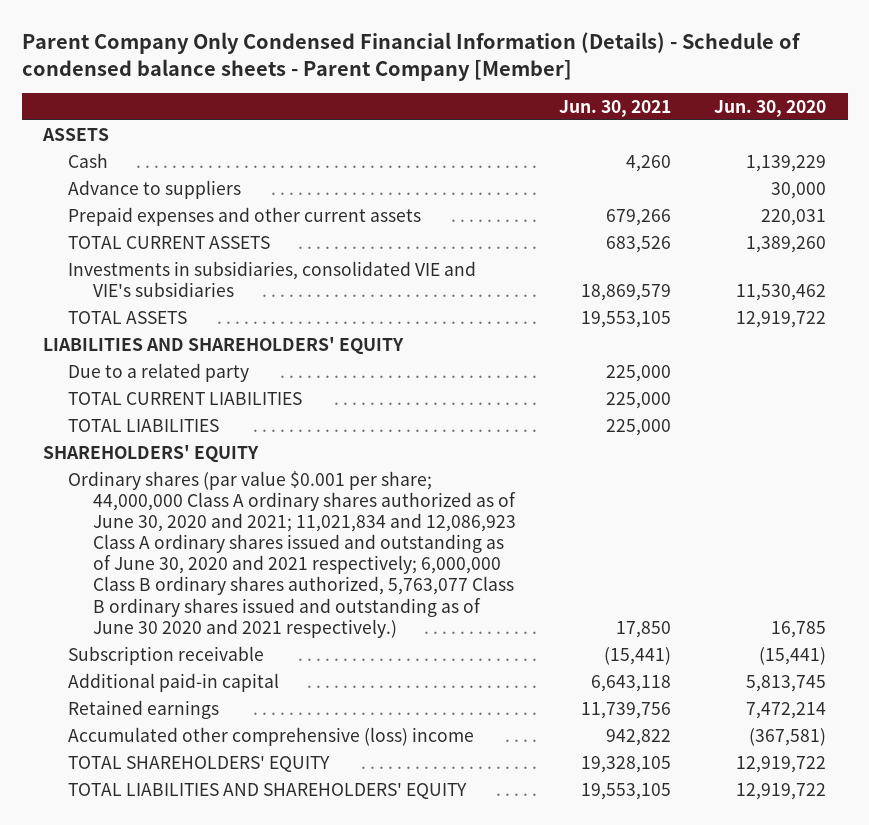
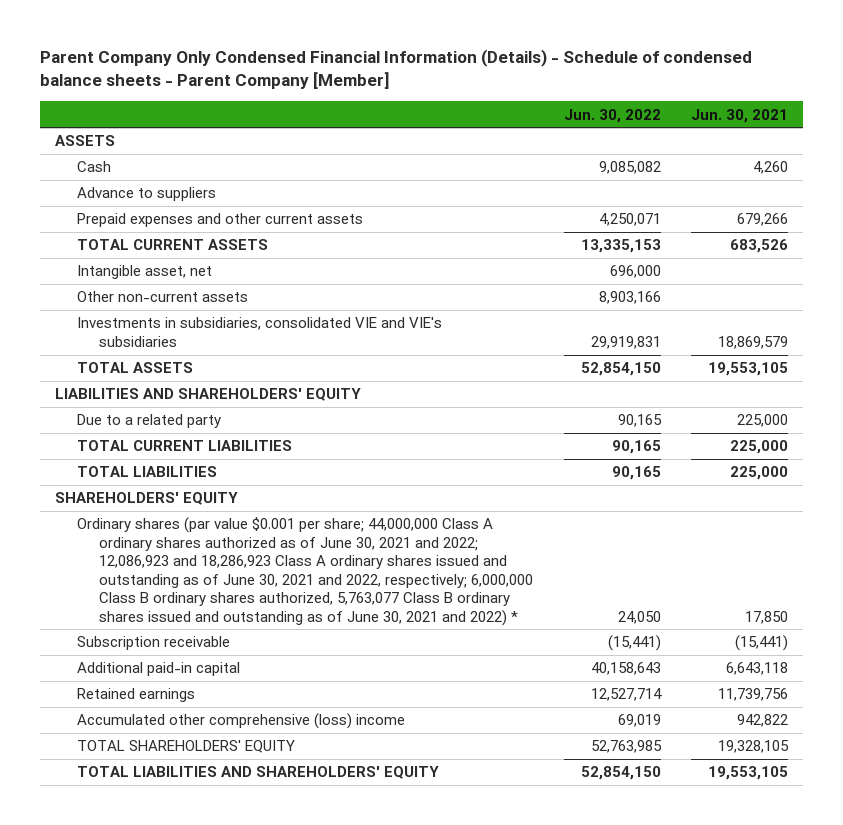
[714,99,827,117] Jun. 30, 2020 -> none
none -> [563,108,661,123] Jun. 30, 2022
none -> [77,265,213,280] Intangible asset, net
none -> [77,291,249,303] Other non-current assets
[67,470,516,638] Ordinary shares (par value $0.001 per share; 44,000,000 Class A ordinary shares authorized as of June 30, 2020 and 2021; 11,021,834 and 12,086,923 Class A ordinary shares issued and outstanding as of June 30, 2020 and 2021 respectively; 6,000,000 Class B ordinary shares authorized, 5,763,077 Class B ordinary shares issued and outstanding as of June 30 2020 and 2021 respectively.) -> [77,517,534,626] Ordinary shares (par value $0.001 per share; 44,000,000 Class A ordinary shares authorized as of June 30, 2021 and 2022; 12,086,923 and 18,286,923 Class A ordinary shares issued and outstanding as of June 30, 2021 and 2022, respectively; 6,000,000 Class B ordinary shares authorized, 5,763,077 Class B ordinary shares issued and outstanding as of June 30, 2021 and 2022) *

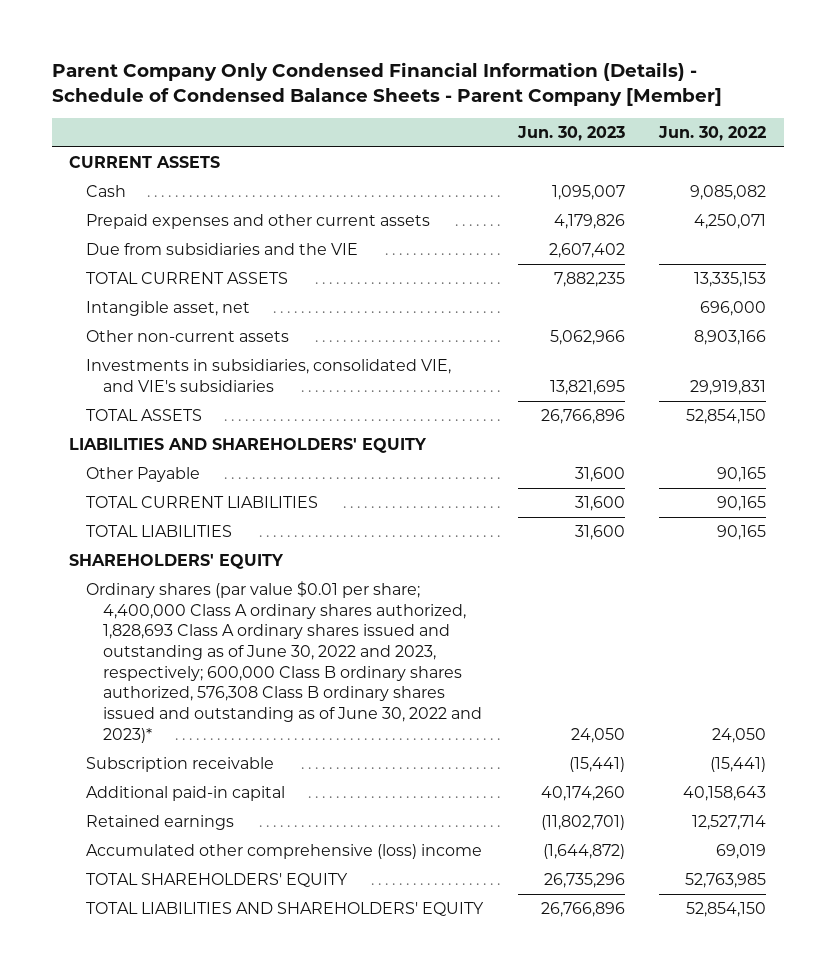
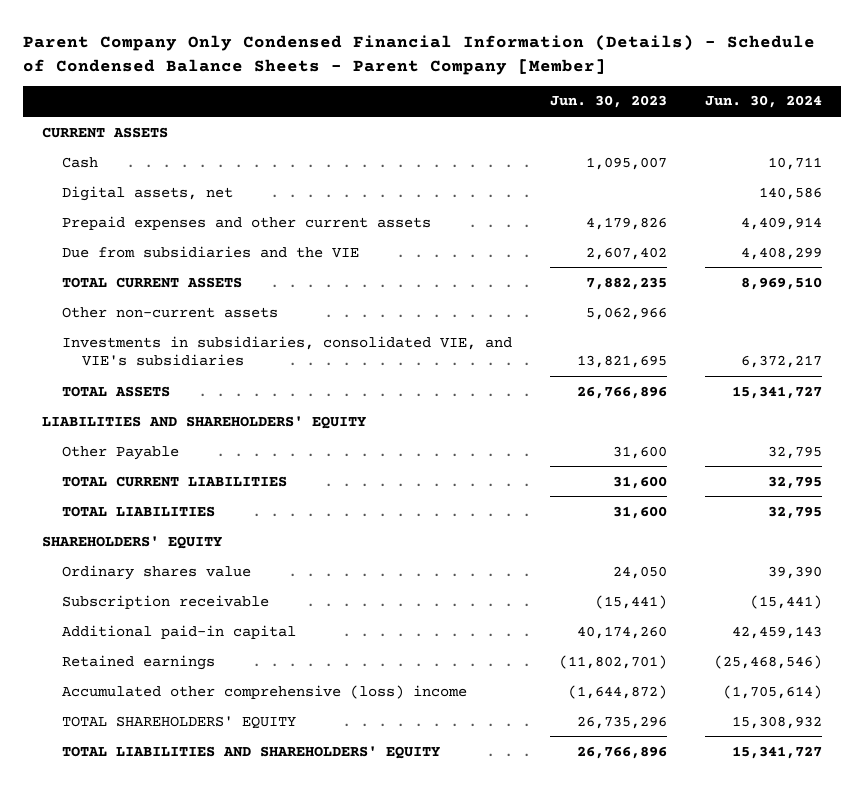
[658,126,767,142] Jun. 30, 2022 -> none
none -> [704,95,822,109] Jun. 30, 2024
none -> [62,185,234,201] Digital assets, net
[85,301,250,317] Intangible asset, net -> none
[85,581,482,743] Ordinary shares (par value $0.01 per share; 4,400,000 Class A ordinary shares authorized, 1,828,693 Class A ordinary shares issued and outstanding as of June 30, 2022 and 2023, respectively; 600,000 Class B ordinary shares authorized, 576,308 Class B ordinary shares issued and outstanding as of June 30, 2022 and 2023)* -> [62,564,252,580] Ordinary shares value

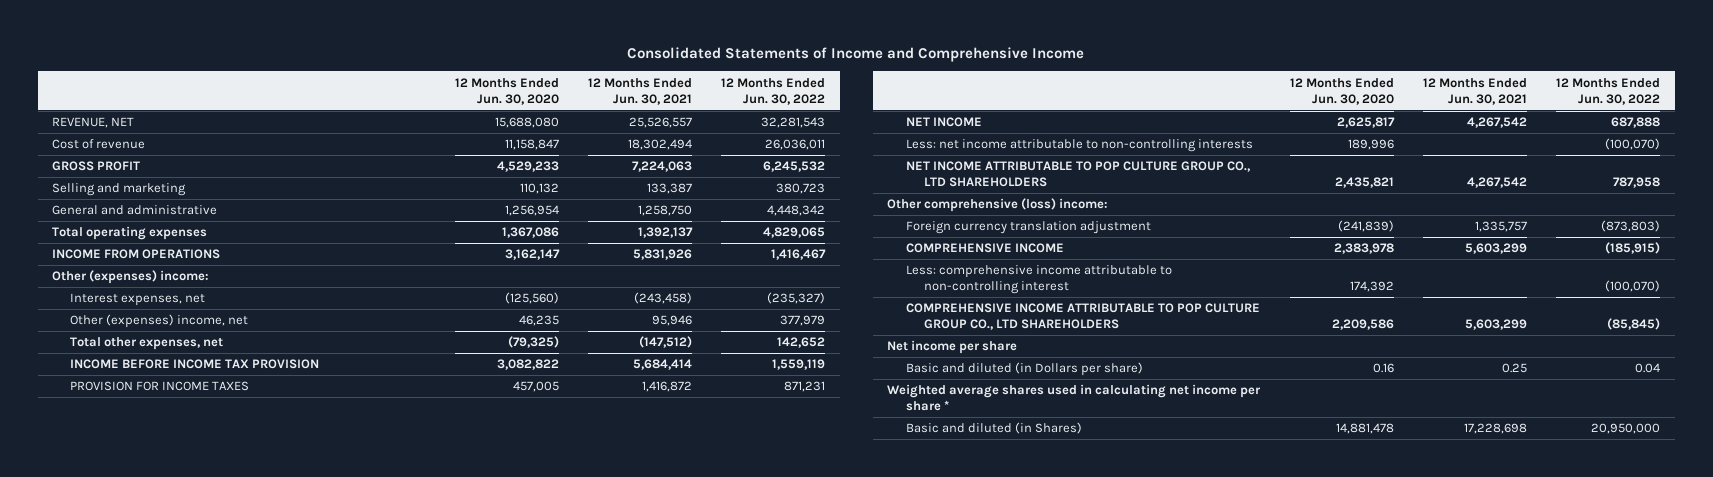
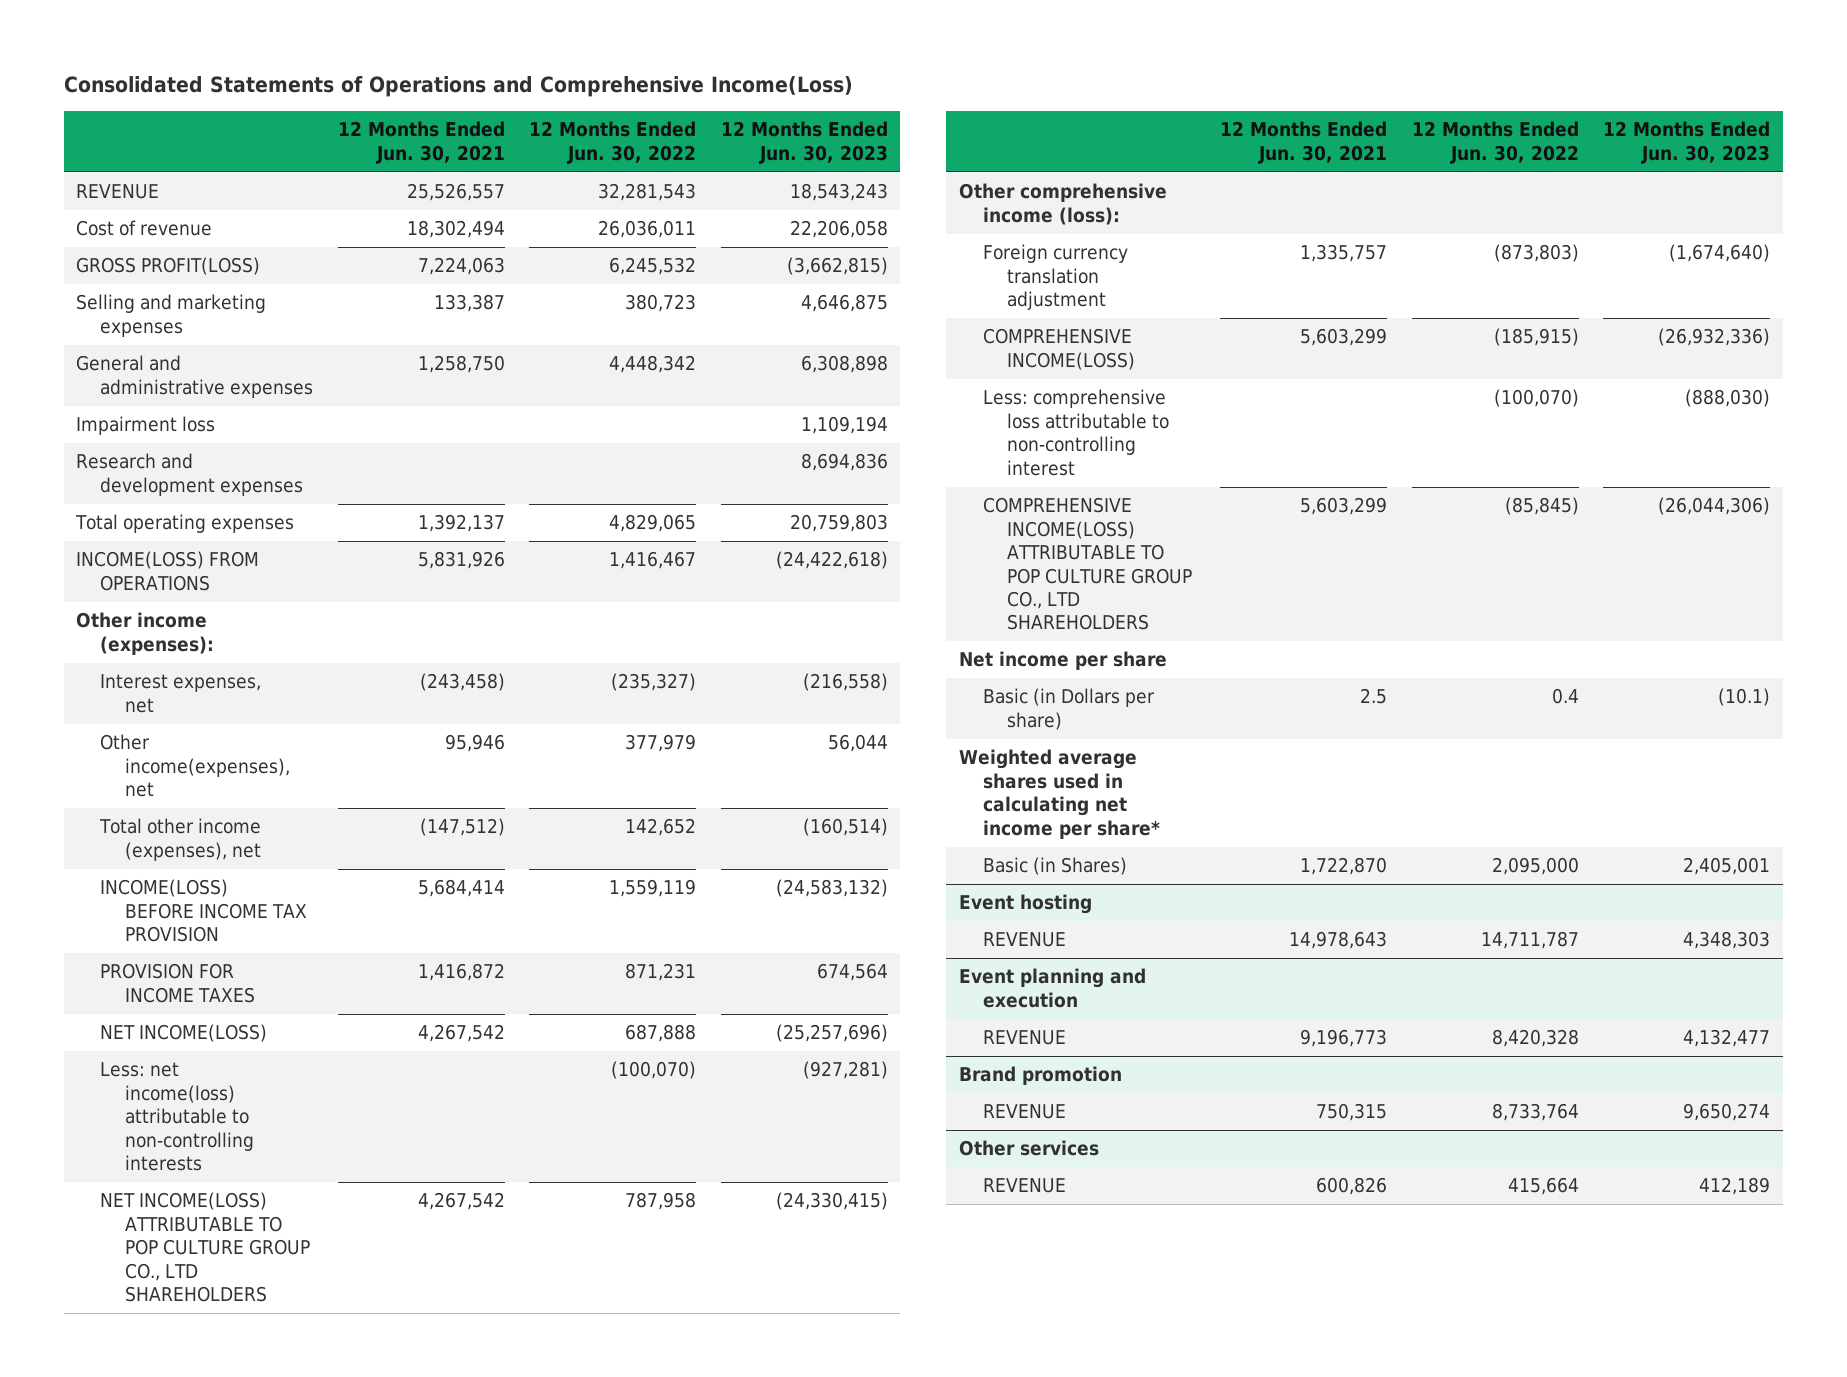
[627,47,1085,63] Consolidated Statements of Income and Comprehensive Income -> [63,76,853,98] Consolidated Statements of Operations and Comprehensive Income(Loss)
[454,77,559,105] 12 Months Ended Jun. 30, 2020 -> none
none -> [720,121,888,164] 12 Months Ended Jun. 30, 2023
[52,117,135,129] REVENUE, NET -> [76,184,160,200] REVENUE
[52,161,141,172] GROSS PROFIT -> [76,257,261,276] GROSS PROFIT(LOSS)
[52,183,187,197] Selling and marketing -> [76,294,267,337] Selling and marketing expenses
[52,205,218,216] General and administrative -> [76,355,314,398] General and administrative expenses
none -> [76,416,216,436] Impairment loss
none -> [76,453,304,496] Research and development expenses
[52,249,221,260] INCOME FROM OPERATIONS -> [76,551,260,591] INCOME(LOSS) FROM OPERATIONS
[52,270,210,285] Other (expenses) income: -> [76,612,215,655] Other income (expenses):
[70,314,249,329] Other (expenses) income, net -> [100,734,290,798] Other income(expenses), net
[70,337,224,351] Total other expenses, net -> [99,818,262,861] Total other income (expenses), net
[70,359,320,370] INCOME BEFORE INCOME TAX PROVISION -> [100,879,307,943] INCOME(LOSS) BEFORE INCOME TAX PROVISION
[905,117,982,128] NET INCOME -> [100,1024,268,1043] NET INCOME(LOSS)
[905,139,1253,153] Less: net income attributable to non-controlling interests -> [100,1062,254,1171] Less: net income(loss) attributable to non-controlling interests
[905,161,1250,188] NET INCOME ATTRIBUTABLE TO POP CULTURE GROUP CO., LTD SHAREHOLDERS -> [100,1192,310,1302] NET INCOME(LOSS) ATTRIBUTABLE TO POP CULTURE GROUP CO., LTD SHAREHOLDERS
[887,198,1109,213] Other comprehensive (loss) income: -> [958,183,1167,225] Other comprehensive income (loss):
[905,243,1064,254] COMPREHENSIVE INCOME -> [982,328,1136,370] COMPREHENSIVE INCOME(LOSS)
[905,265,1172,295] Less: comprehensive income attributable to non-controlling interest -> [982,389,1170,476] Less: comprehensive loss attributable to non-controlling interest
[905,303,1260,331] COMPREHENSIVE INCOME ATTRIBUTABLE TO POP CULTURE GROUP CO., LTD SHAREHOLDERS -> [982,497,1193,631] COMPREHENSIVE INCOME(LOSS) ATTRIBUTABLE TO POP CULTURE GROUP CO., LTD SHAREHOLDERS
[905,362,1143,377] Basic and diluted (in Dollars per share) -> [982,688,1155,730] Basic (in Dollars per share)
[1502,363,1528,374] 0.25 -> [1360,688,1388,705] 2.5
[1635,363,1661,374] 0.04 -> [1551,688,1579,705] 0.4
[887,384,1262,412] Weighted average shares used in calculating net income per share * -> [958,749,1160,839] Weighted average shares used in calculating net income per share*
[905,422,1082,435] Basic and diluted (in Shares) -> [982,857,1127,876] Basic (in Shares)
[1464,423,1528,435] 17,228,698 -> [1300,857,1388,876] 1,722,870
[1591,423,1661,435] 20,950,000 -> [1491,857,1579,876] 2,095,000
none -> [958,894,1092,915] Event hosting
none -> [982,932,1066,948] REVENUE
none -> [958,968,1146,1008] Event planning and execution
none -> [982,1030,1066,1046] REVENUE
none -> [958,1066,1122,1086] Brand promotion
none -> [982,1104,1066,1120] REVENUE
none -> [958,1140,1099,1157] Other services
none -> [982,1178,1066,1194] REVENUE

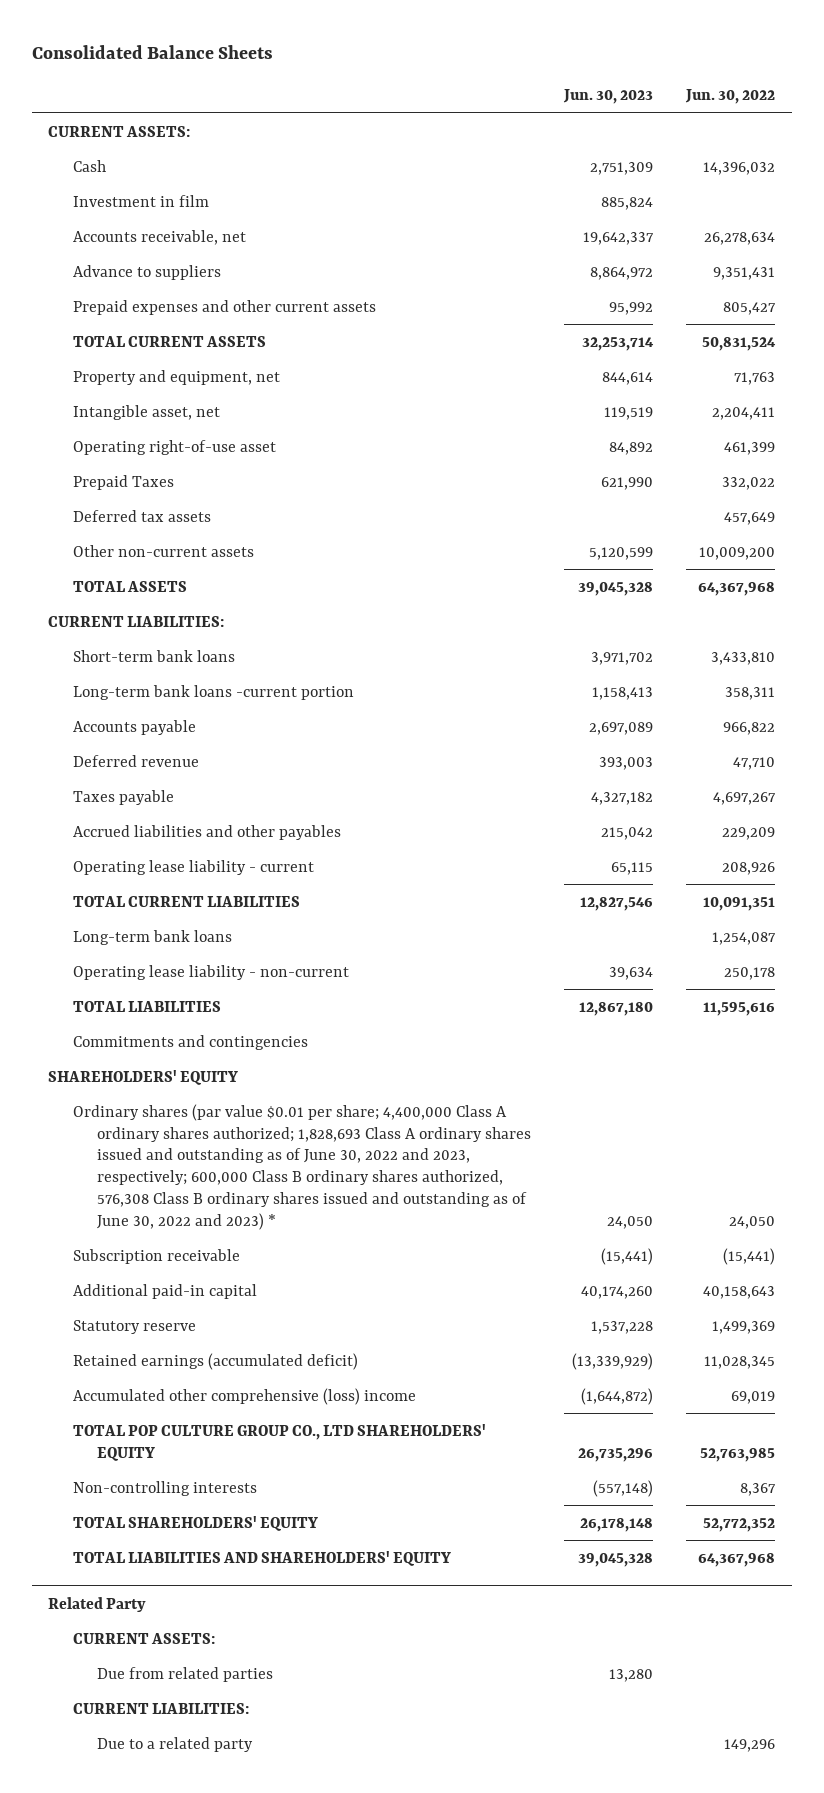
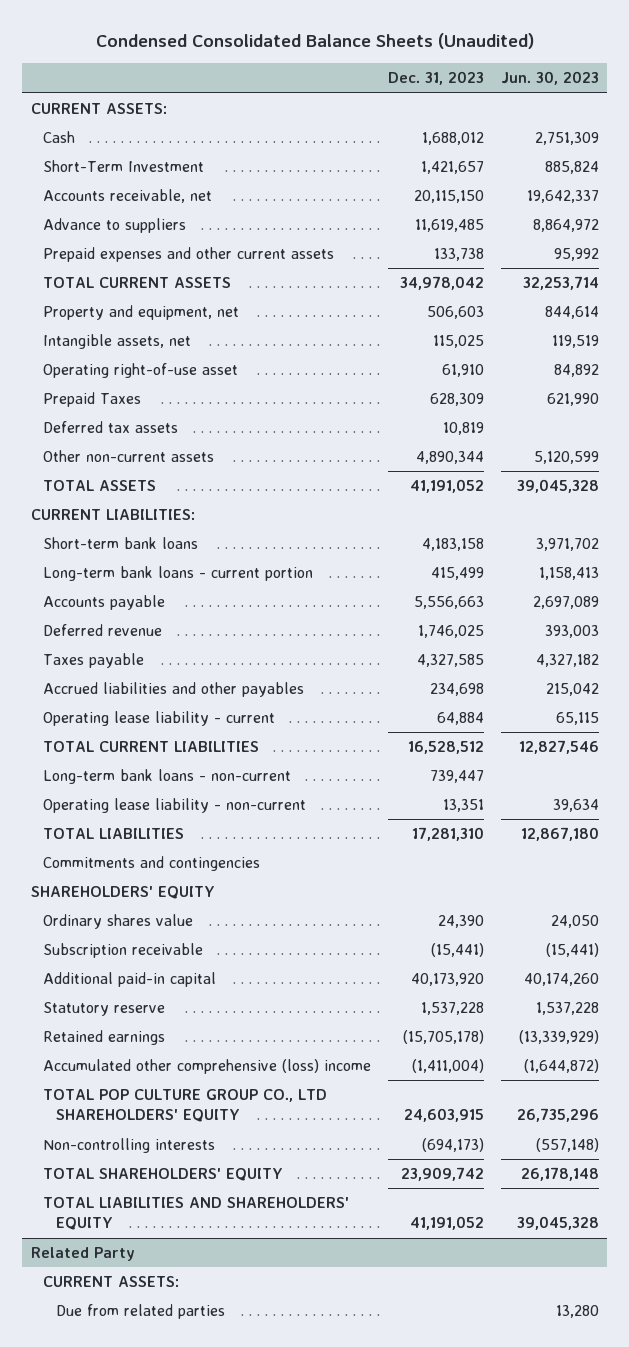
[31,45,273,60] Consolidated Balance Sheets -> [95,33,534,50] Condensed Consolidated Balance Sheets (Unaudited)
[685,88,776,104] Jun. 30, 2022 -> none
none -> [387,71,484,86] Dec. 31, 2023
[72,194,209,207] Investment in film -> [43,160,205,173] Short-Term Investment
[72,404,220,420] Intangible asset, net -> [43,334,192,350] Intangible assets, net
[72,684,354,700] Long-term bank loans -current portion -> [43,566,314,582] Long-term bank loans - current portion
[72,929,232,945] Long-term bank loans -> [43,769,292,785] Long-term bank loans - non-current
[72,1103,532,1230] Ordinary shares (par value $0.01 per share; 4,400,000 Class A ordinary shares authorized; 1,828,693 Class A ordinary shares issued and outstanding as of June 30, 2022 and 2023, respectively; 600,000 Class B ordinary shares authorized, 576,308 Class B ordinary shares issued and outstanding as of June 30, 2022 and 2023) * -> [43,914,194,930] Ordinary shares value
[72,1352,358,1370] Retained earnings (accumulated deficit) -> [43,1030,166,1046] Retained earnings
[72,1702,249,1714] CURRENT LIABILITIES: -> none
[97,1736,254,1752] Due to a related party -> none

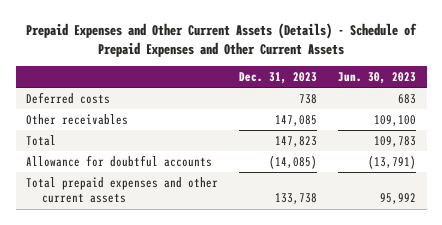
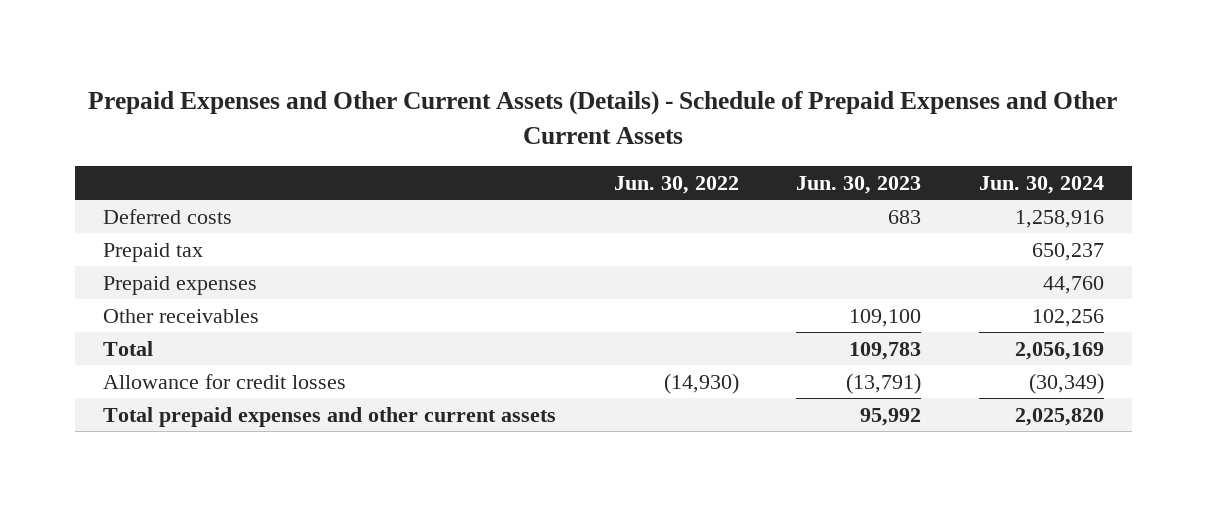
[239,71,318,84] Dec. 31, 2023 -> none
none -> [613,175,739,194] Jun. 30, 2022
none -> [978,175,1104,194] Jun. 30, 2024
none -> [103,242,204,262] Prepaid tax
none -> [103,275,258,295] Prepaid expenses
[26,154,213,167] Allowance for doubtful accounts -> [103,373,347,389] Allowance for credit losses

